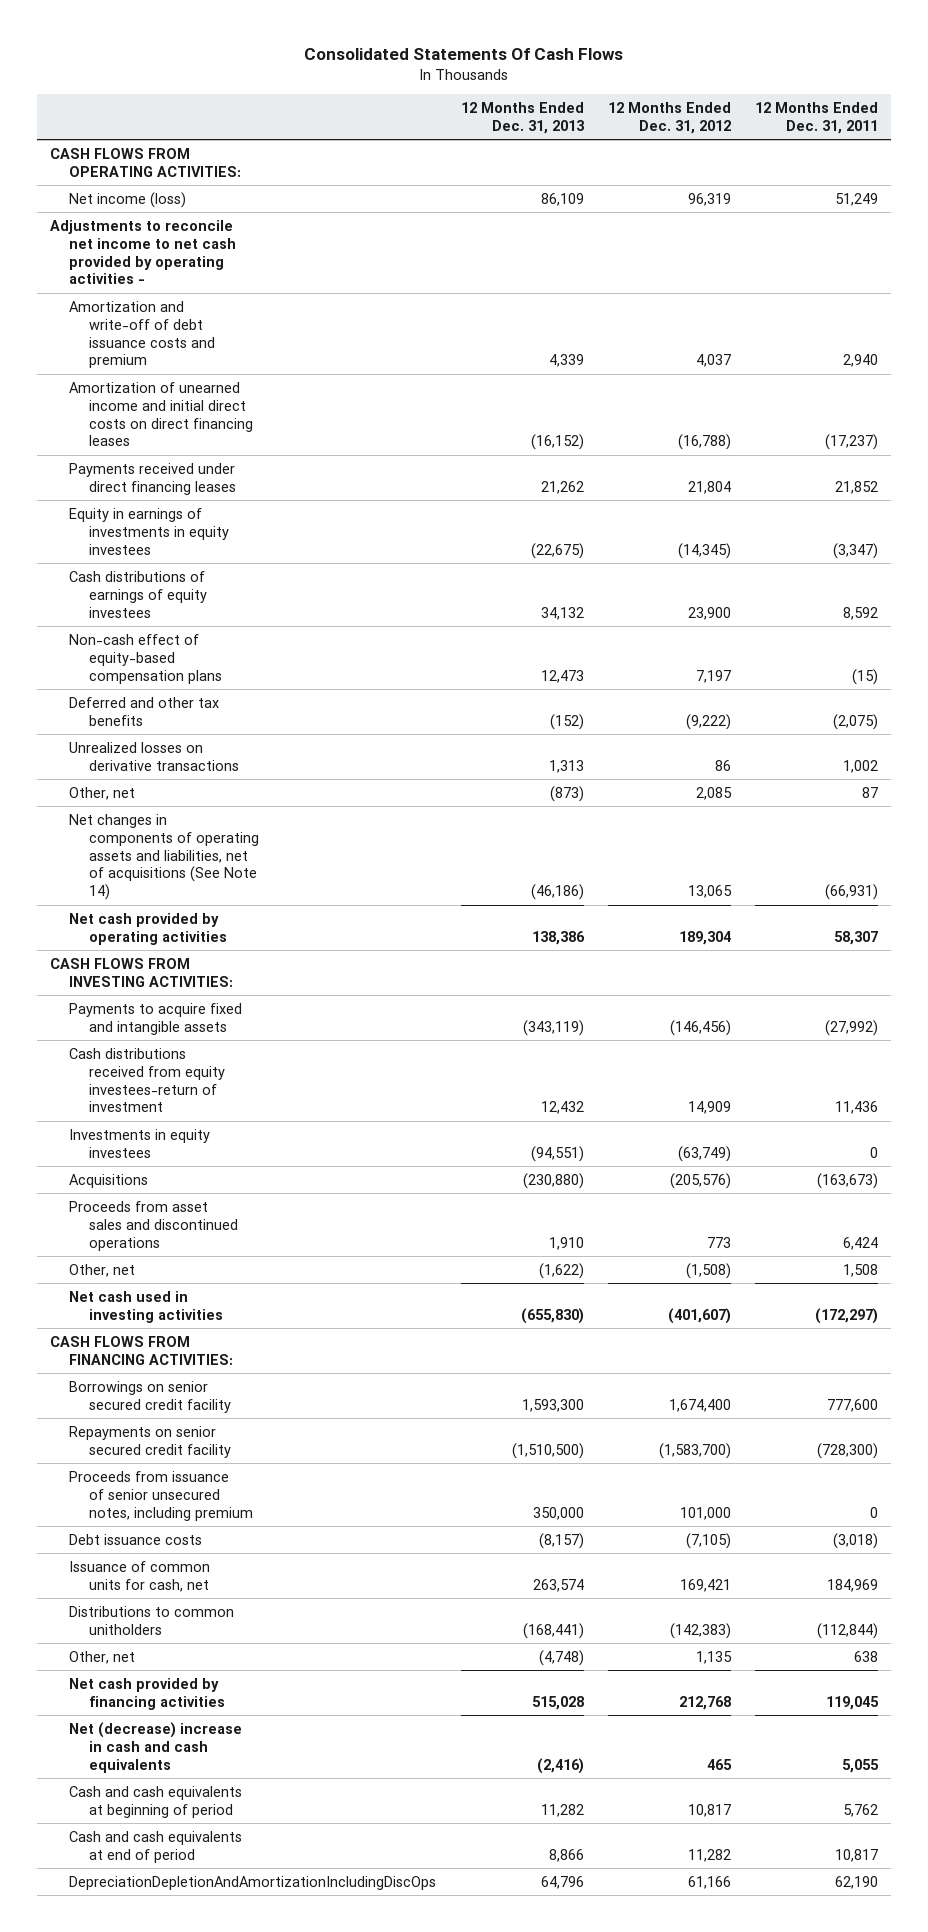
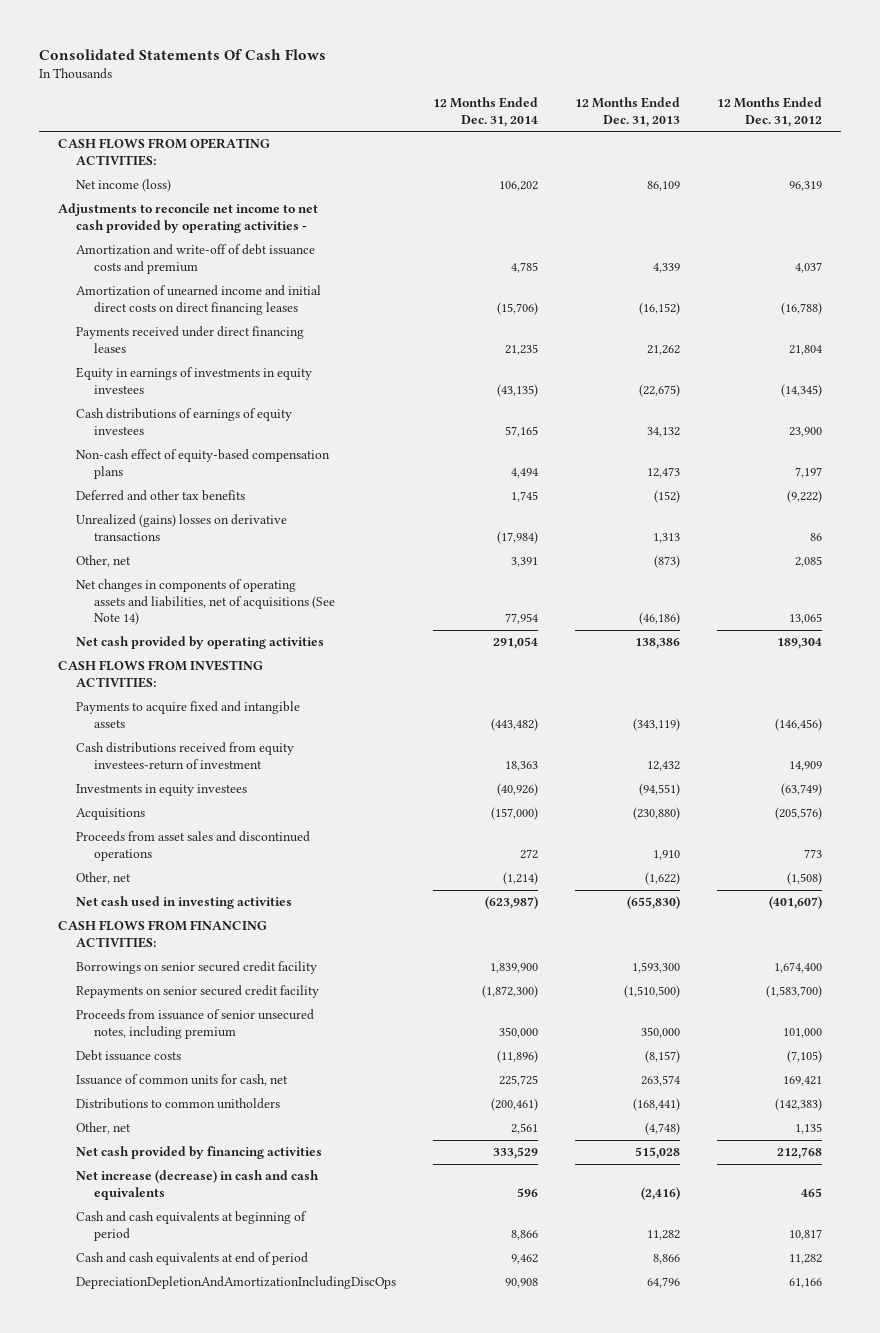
[755,102,879,134] 12 Months Ended Dec. 31, 2011 -> none
none -> [433,97,539,127] 12 Months Ended Dec. 31, 2014
[69,741,240,771] Unrealized losses on derivative transactions -> [76,514,288,541] Unrealized (gains) losses on derivative transactions
[69,1721,243,1773] Net (decrease) increase in cash and cash equivalents -> [76,1170,320,1200] Net increase (decrease) in cash and cash equivalents

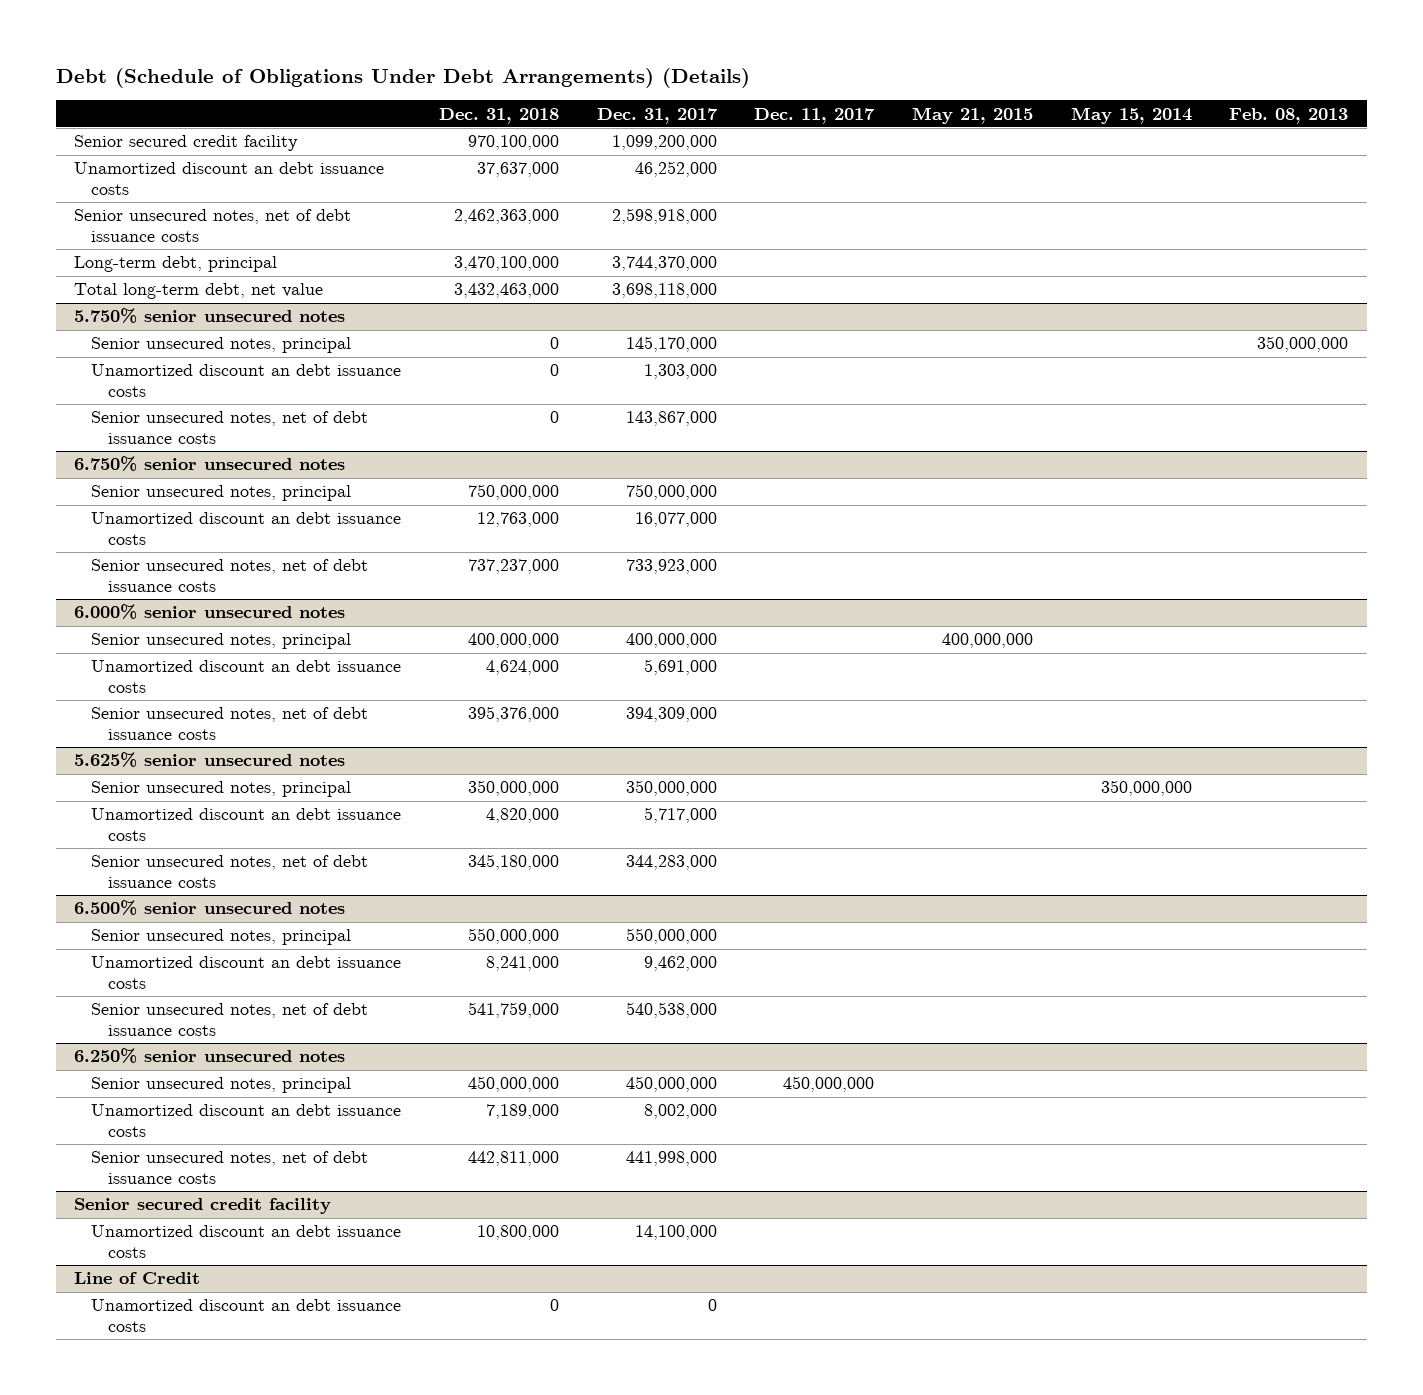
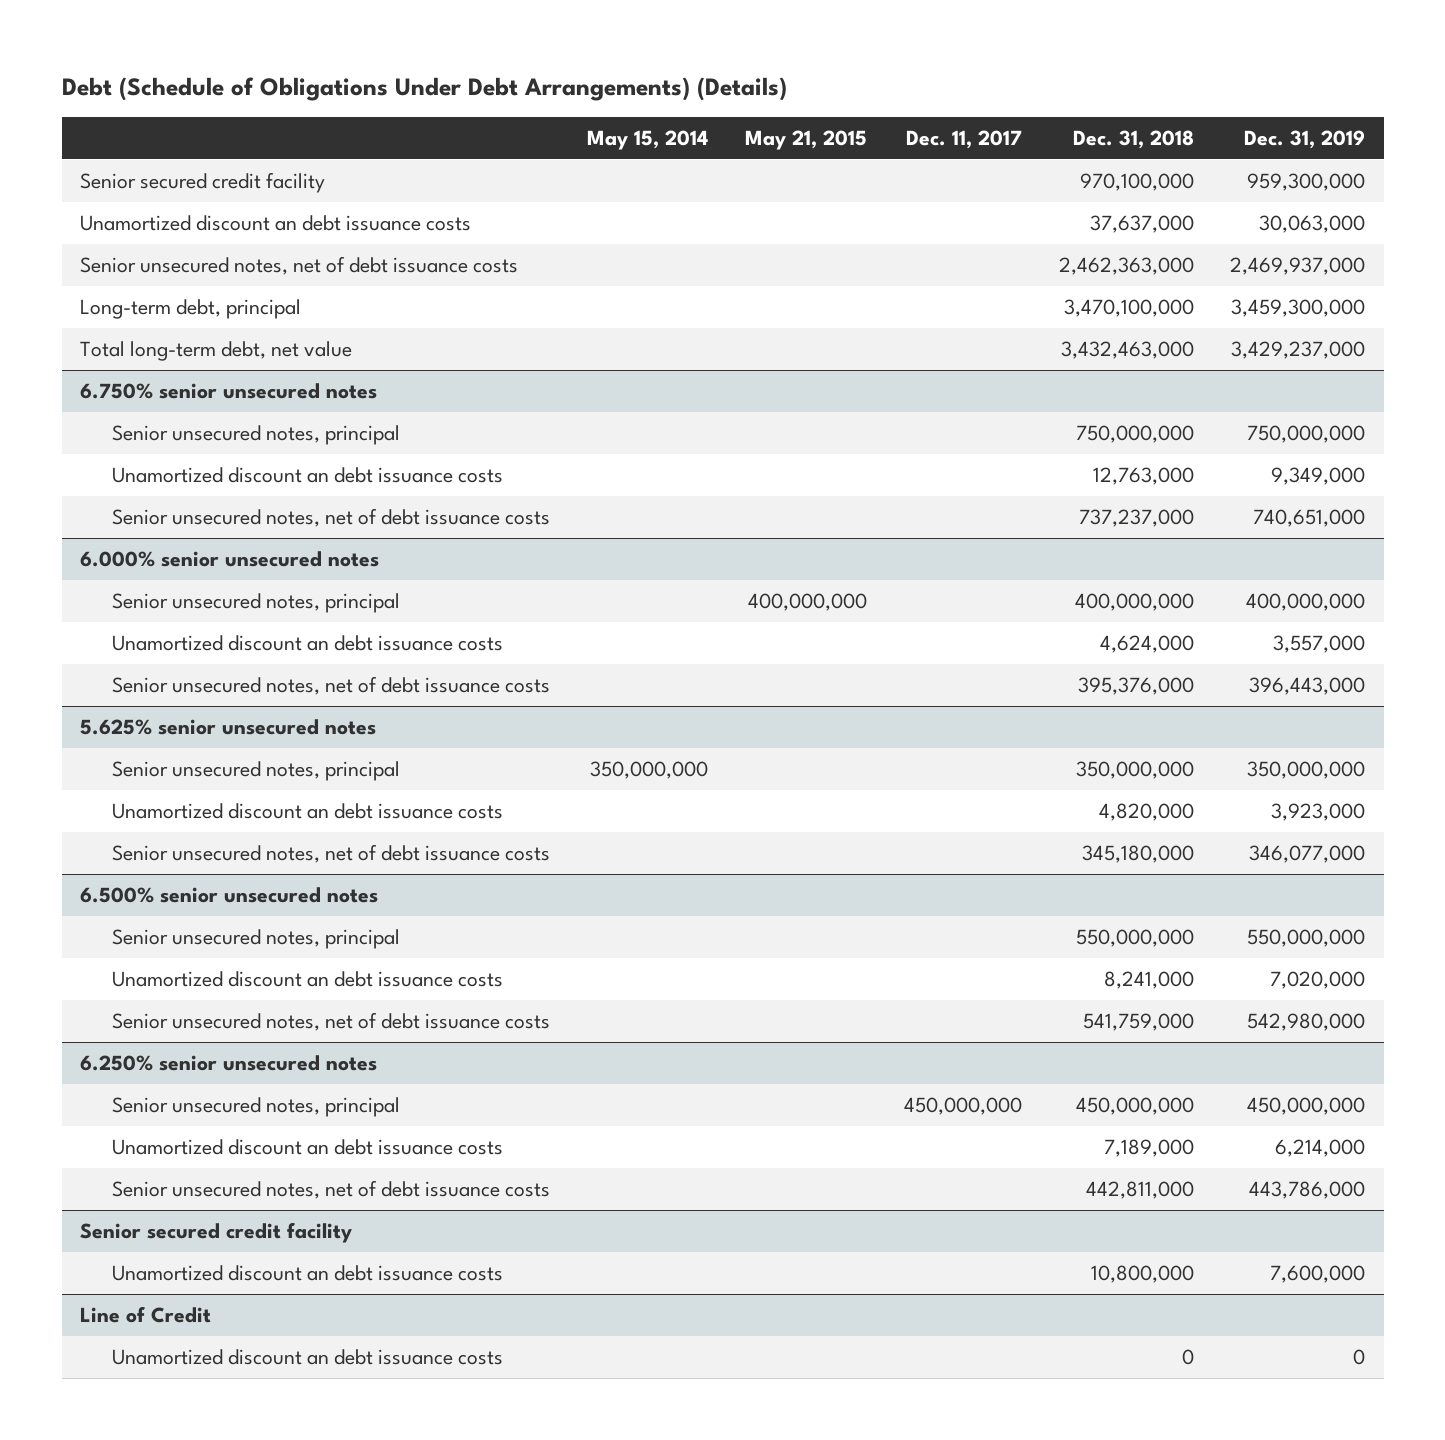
[596,107,718,124] Dec. 31, 2017 -> none
[1229,107,1349,124] Feb. 08, 2013 -> none
none -> [1244,130,1366,150] Dec. 31, 2019
[74,308,346,324] 5.750% senior unsecured notes -> none
[91,337,352,354] Senior unsecured notes, principal -> none
[91,364,402,397] Unamortized discount an debt issuance costs -> none
[91,411,369,444] Senior unsecured notes, net of debt issuance costs -> none

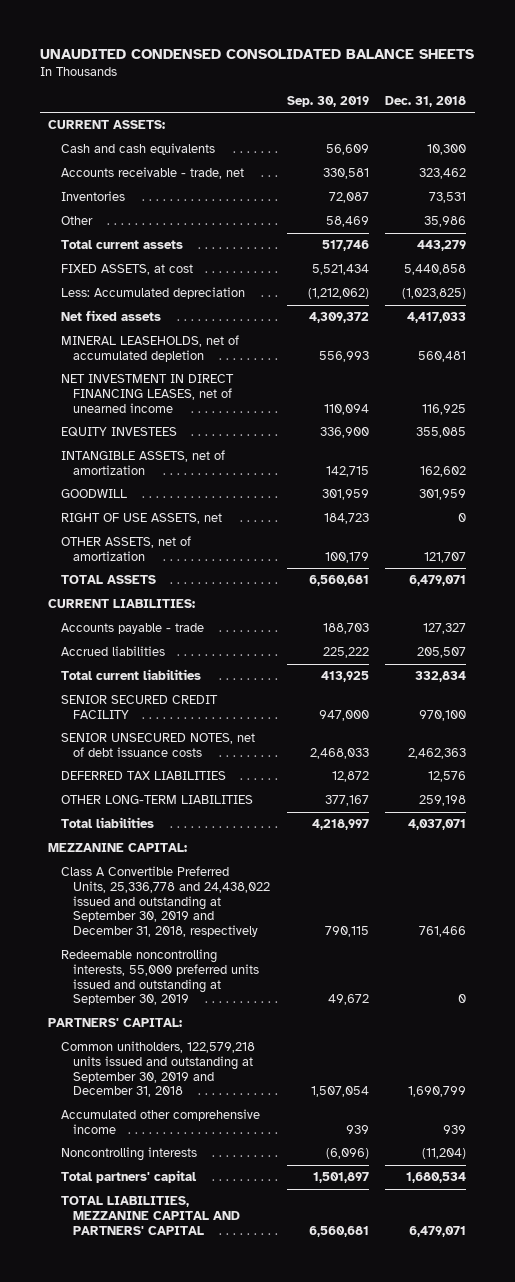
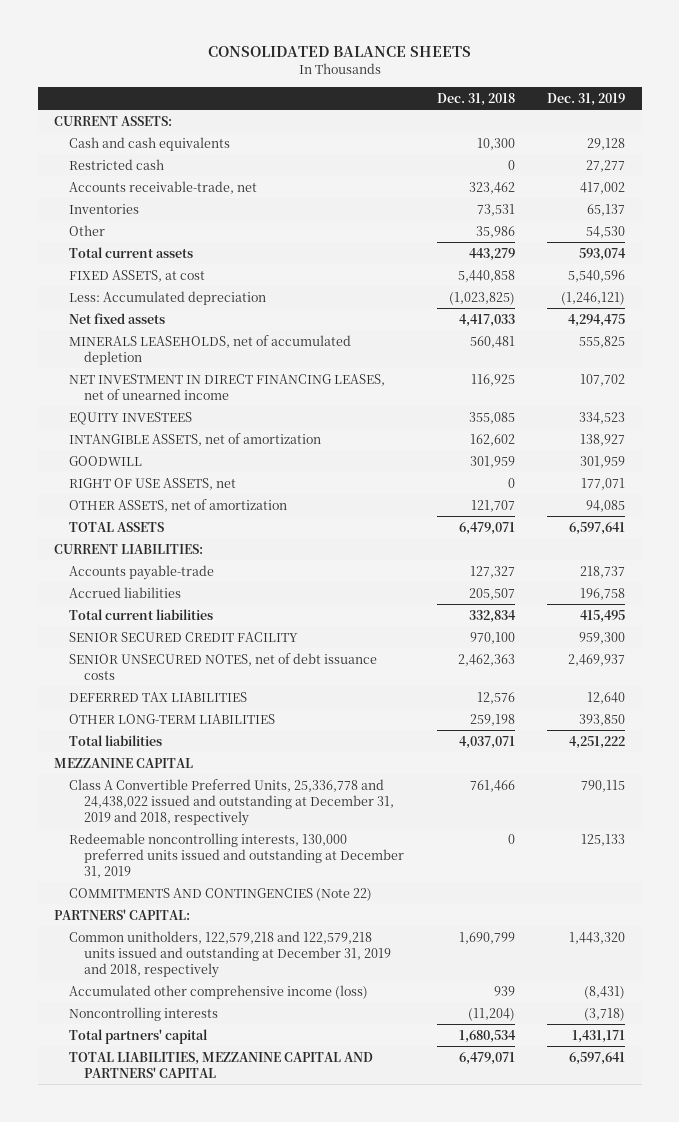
[40,49,475,60] UNAUDITED CONDENSED CONSOLIDATED BALANCE SHEETS -> [207,46,471,58] CONSOLIDATED BALANCE SHEETS
[286,95,369,107] Sep. 30, 2019 -> none
none -> [547,92,626,106] Dec. 31, 2019
none -> [69,158,165,170] Restricted cash
[60,167,244,180] Accounts receivable - trade, net -> [69,180,258,194] Accounts receivable-trade, net
[60,335,239,362] MINERAL LEASEHOLDS, net of accumulated depletion -> [69,334,352,365] MINERALS LEASEHOLDS, net of accumulated depletion
[60,623,204,635] Accounts payable - trade -> [69,564,215,580] Accounts payable-trade
[48,843,188,853] MEZZANINE CAPITAL: -> [54,757,194,768] MEZZANINE CAPITAL
[60,866,271,938] Class A Convertible Preferred Units, 25,336,778 and 24,438,022 issued and outstanding at September 30, 2019 and December 31, 2018, respectively -> [69,778,395,826] Class A Convertible Preferred Units, 25,336,778 and 24,438,022 issued and outstanding at December 31, 2019 and 2018, respectively
[60,949,260,1006] Redeemable noncontrolling interests, 55,000 preferred units issued and outstanding at September 30, 2019 -> [69,832,405,878] Redeemable noncontrolling interests, 130,000 preferred units issued and outstanding at December 31, 2019
none -> [69,887,373,901] COMMITMENTS AND CONTINGENCIES (Note 22)
[60,1041,255,1098] Common unitholders, 122,579,218 units issued and outstanding at September 30, 2019 and December 31, 2018 -> [69,930,392,978] Common unitholders, 122,579,218 and 122,579,218 units issued and outstanding at December 31, 2019 and 2018, respectively
[60,1109,260,1134] Accumulated other comprehensive income -> [69,984,369,999] Accumulated other comprehensive income (loss)

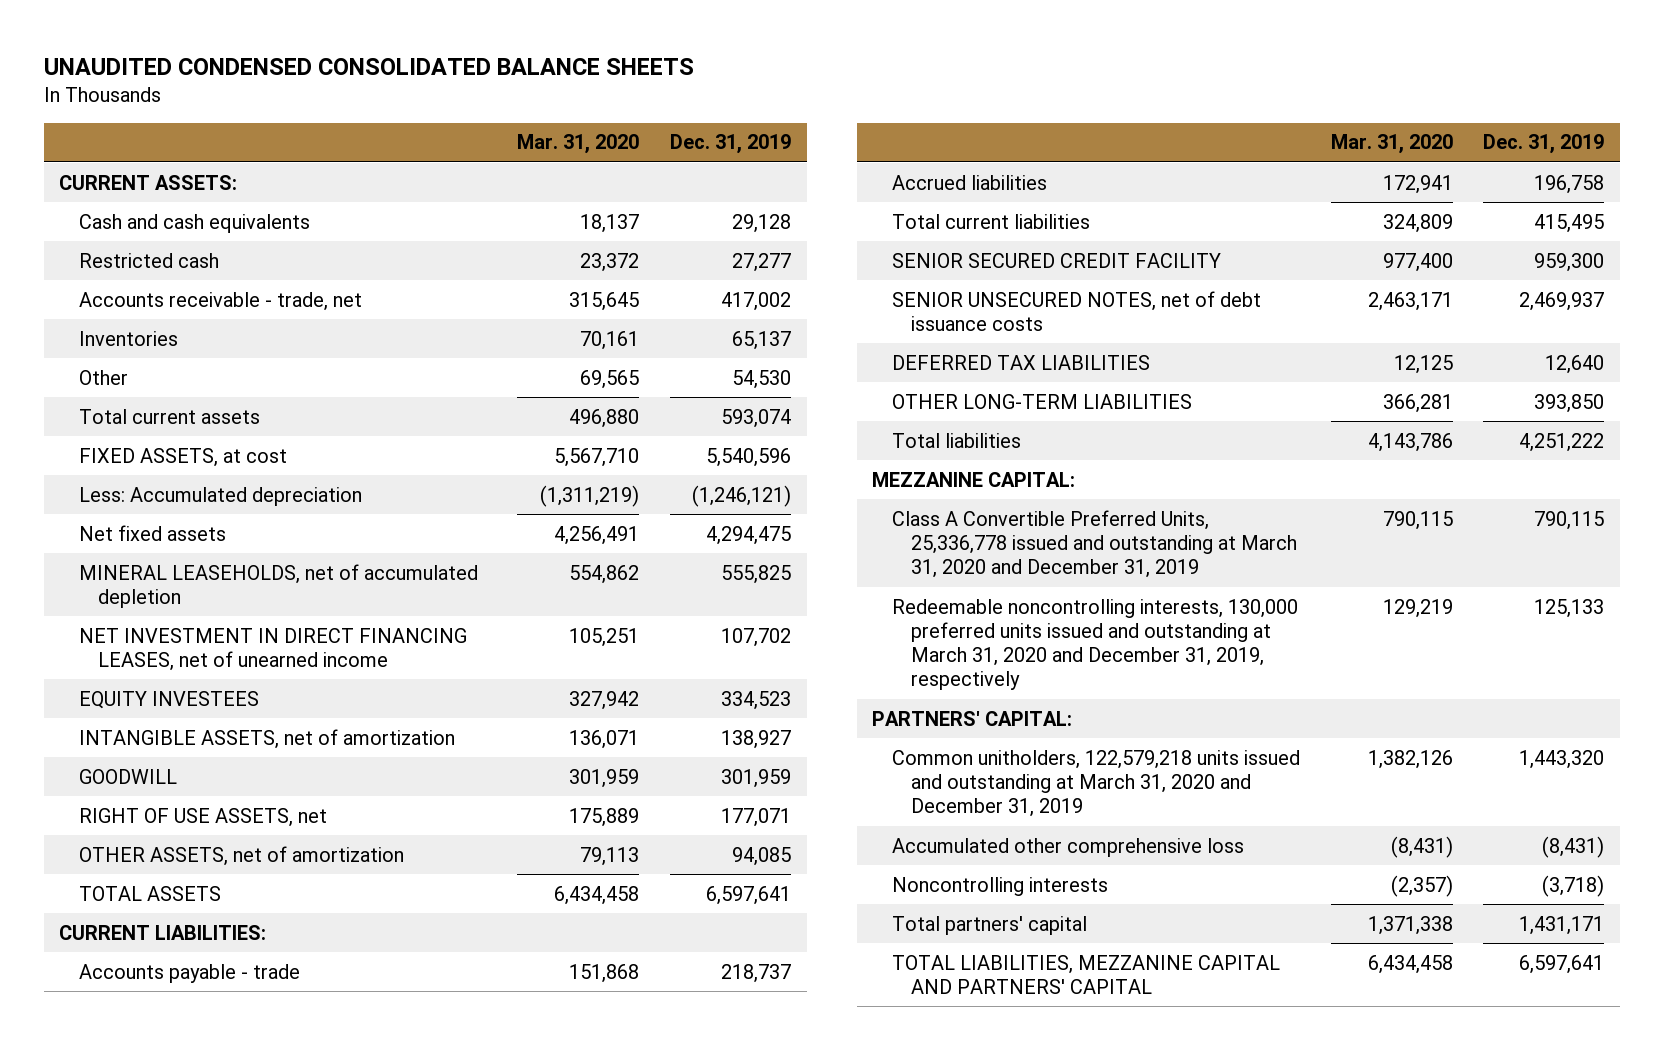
[207,46,471,58] CONSOLIDATED BALANCE SHEETS -> [43,58,694,76] UNAUDITED CONDENSED CONSOLIDATED BALANCE SHEETS
[436,92,515,106] Dec. 31, 2018 -> none
none -> [517,134,640,155] Mar. 31, 2020
[69,180,258,194] Accounts receivable-trade, net -> [78,291,362,311] Accounts receivable - trade, net
[69,334,352,365] MINERALS LEASEHOLDS, net of accumulated depletion -> [78,563,478,608] MINERAL LEASEHOLDS, net of accumulated depletion
[69,564,215,580] Accounts payable-trade -> [78,963,300,983] Accounts payable - trade
[69,887,373,901] COMMITMENTS AND CONTINGENCIES (Note 22) -> none
[54,757,194,768] MEZZANINE CAPITAL -> [872,471,1076,487] MEZZANINE CAPITAL:
[69,778,395,826] Class A Convertible Preferred Units, 25,336,778 and 24,438,022 issued and outstanding at December 31, 2019 and 2018, respectively -> [891,509,1298,579] Class A Convertible Preferred Units, 25,336,778 issued and outstanding at March 31, 2020 and December 31, 2019
[69,832,405,878] Redeemable noncontrolling interests, 130,000 preferred units issued and outstanding at December 31, 2019 -> [891,598,1298,691] Redeemable noncontrolling interests, 130,000 preferred units issued and outstanding at March 31, 2020 and December 31, 2019, respectively
[69,930,392,978] Common unitholders, 122,579,218 and 122,579,218 units issued and outstanding at December 31, 2019 and 2018, respectively -> [891,749,1300,818] Common unitholders, 122,579,218 units issued and outstanding at March 31, 2020 and December 31, 2019
[69,984,369,999] Accumulated other comprehensive income (loss) -> [891,837,1244,857] Accumulated other comprehensive loss

